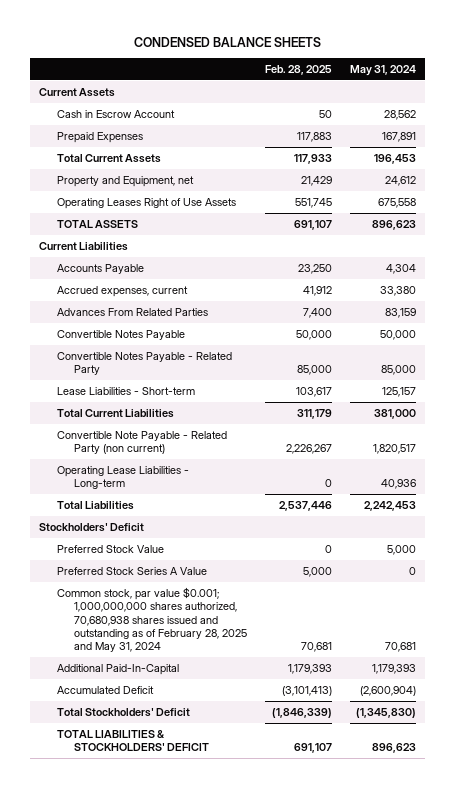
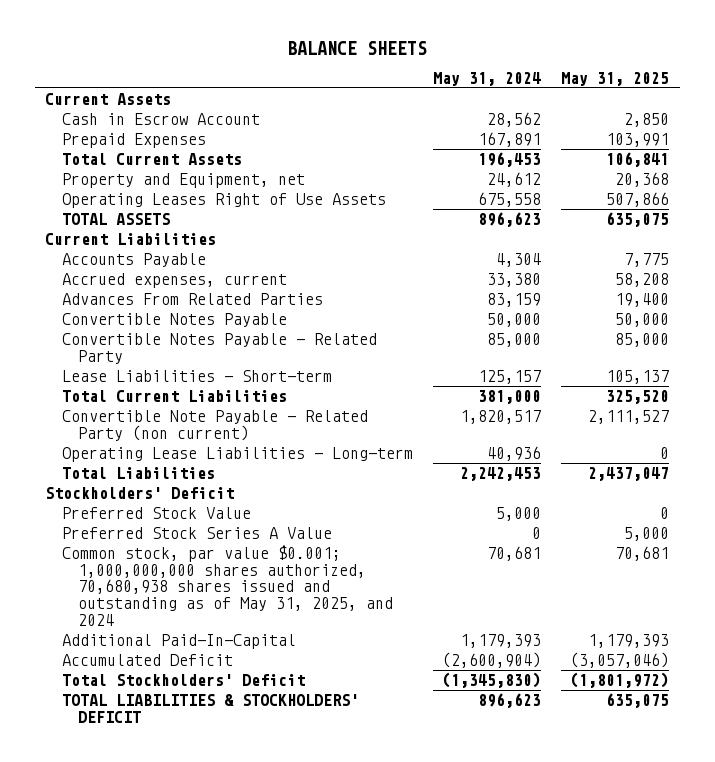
[133,37,321,48] CONDENSED BALANCE SHEETS -> [287,40,428,55] BALANCE SHEETS
[265,65,333,76] Feb. 28, 2025 -> none
none -> [561,71,670,86] May 31, 2025
[56,586,248,653] Common stock, par value $0.001; 1,000,000,000 shares authorized, 70,680,938 shares issued and outstanding as of February 28, 2025 and May 31, 2024 -> [61,544,394,626] Common stock, par value $0.001; 1,000,000,000 shares authorized, 70,680,938 shares issued and outstanding as of May 31, 2025, and 2024

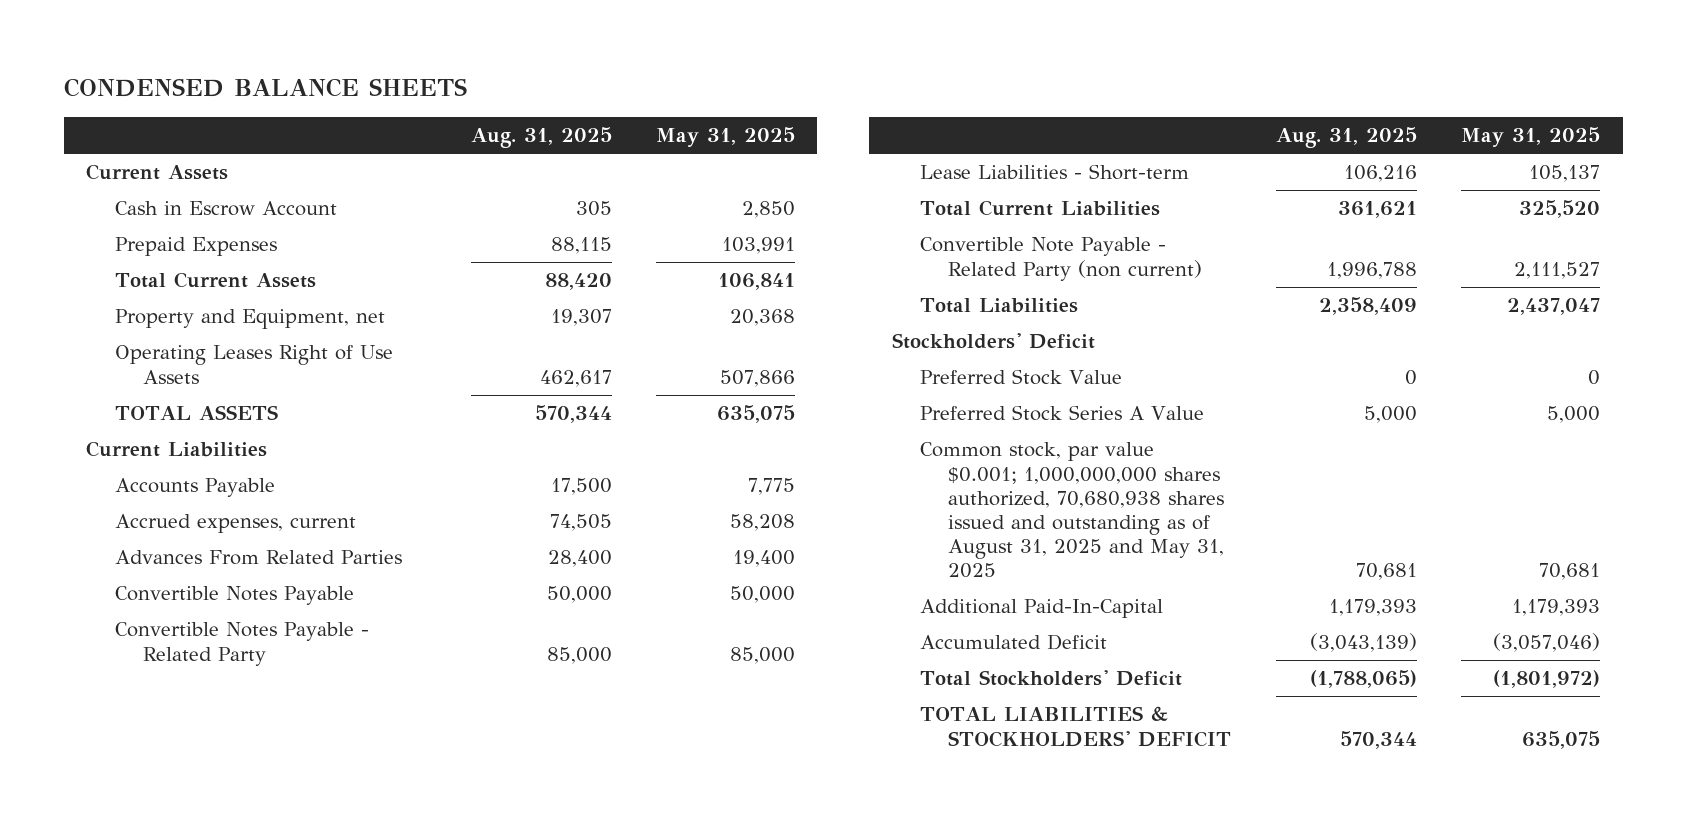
[287,40,428,55] BALANCE SHEETS -> [64,78,468,98] CONDENSED BALANCE SHEETS
[433,71,542,86] May 31, 2024 -> none
none -> [470,127,612,149] Aug. 31, 2025
[61,446,413,462] Operating Lease Liabilities - Long-term -> none
[61,544,394,626] Common stock, par value $0.001; 1,000,000,000 shares authorized, 70,680,938 shares issued and outstanding as of May 31, 2025, and 2024 -> [919,442,1225,579] Common stock, par value $0.001; 1,000,000,000 shares authorized, 70,680,938 shares issued and outstanding as of August 31, 2025 and May 31, 2025

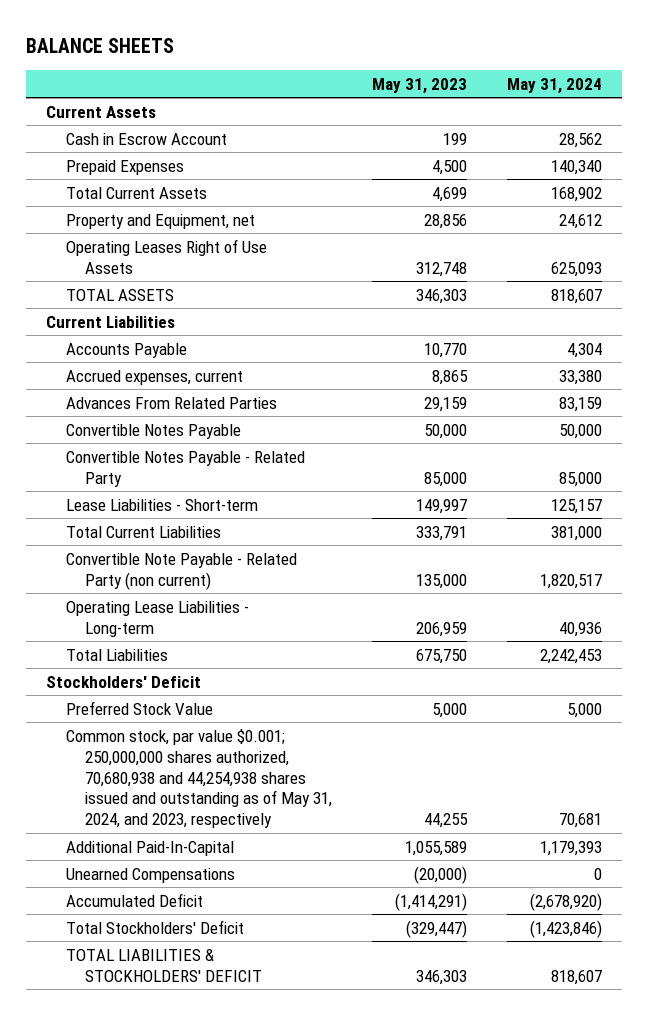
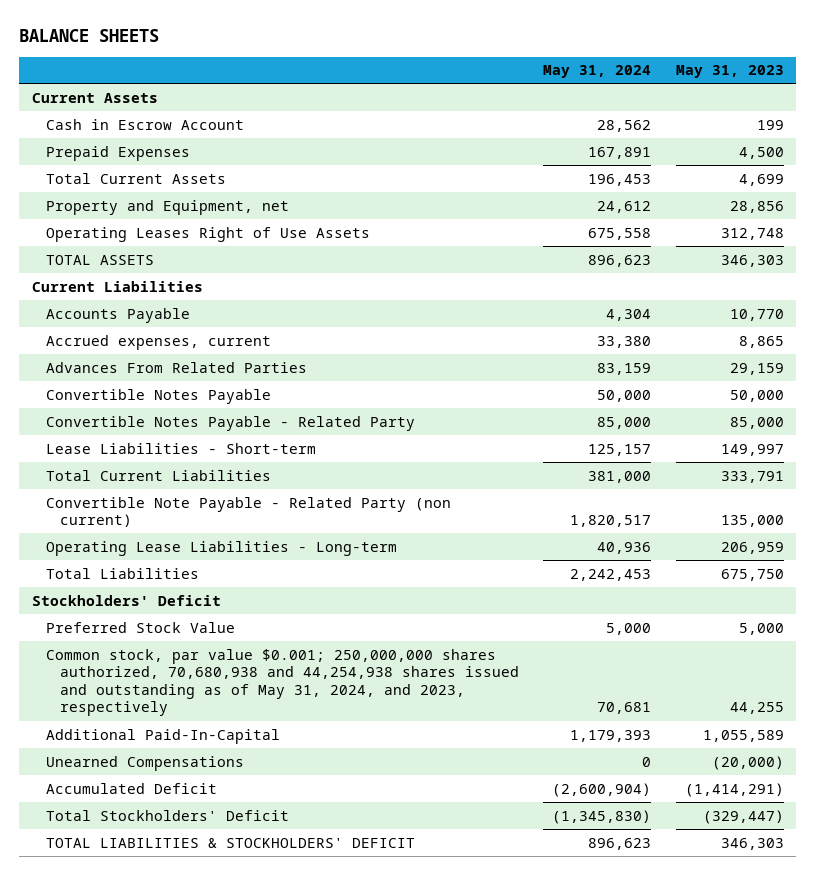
[551,159,603,175] 140,340 -> [588,146,652,159] 167,891
[551,186,603,202] 168,902 -> [588,173,652,186] 196,453
[551,261,603,277] 625,093 -> [588,227,652,240] 675,558
[551,288,603,304] 818,607 -> [588,254,652,267] 896,623
[530,892,603,911] (2,678,920) -> [552,782,652,797] (2,600,904)
[530,919,603,938] (1,423,846) -> [552,809,652,824] (1,345,830)
[551,969,603,985] 818,607 -> [588,837,652,850] 896,623

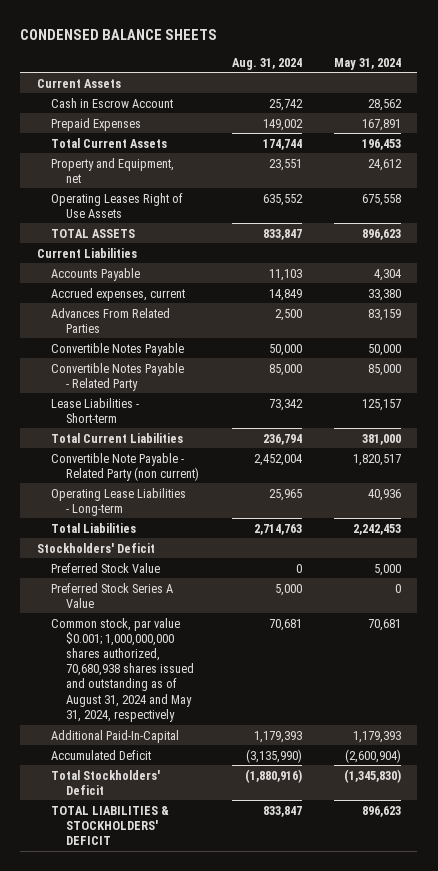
[19,29,160,43] BALANCE SHEETS -> [20,28,218,40] CONDENSED BALANCE SHEETS
[675,65,784,79] May 31, 2023 -> none
none -> [231,57,302,70] Aug. 31, 2024
none -> [51,582,174,608] Preferred Stock Series A Value
[45,648,519,717] Common stock, par value $0.001; 250,000,000 shares authorized, 70,680,938 and 44,254,938 shares issued and outstanding as of May 31, 2024, and 2023, respectively -> [51,617,195,722] Common stock, par value $0.001; 1,000,000,000 shares authorized, 70,680,938 shares issued and outstanding as of August 31, 2024 and May 31, 2024, respectively
[45,755,244,771] Unearned Compensations -> none

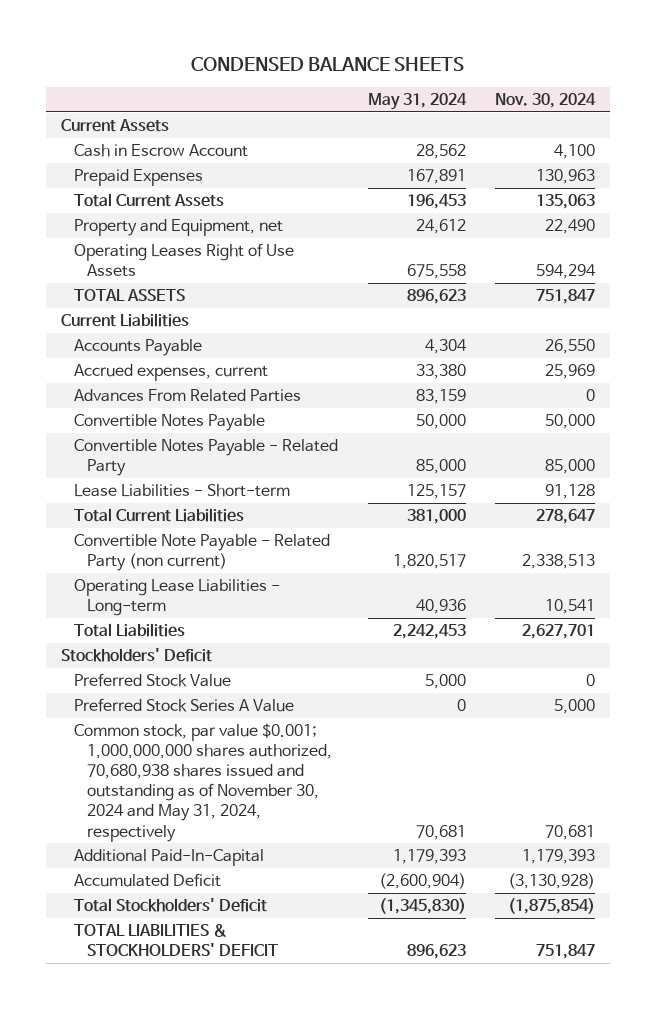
[231,57,302,70] Aug. 31, 2024 -> none
none -> [495,93,597,109] Nov. 30, 2024
[51,617,195,722] Common stock, par value $0.001; 1,000,000,000 shares authorized, 70,680,938 shares issued and outstanding as of August 31, 2024 and May 31, 2024, respectively -> [74,723,333,842] Common stock, par value $0.001; 1,000,000,000 shares authorized, 70,680,938 shares issued and outstanding as of November 30, 2024 and May 31, 2024, respectively

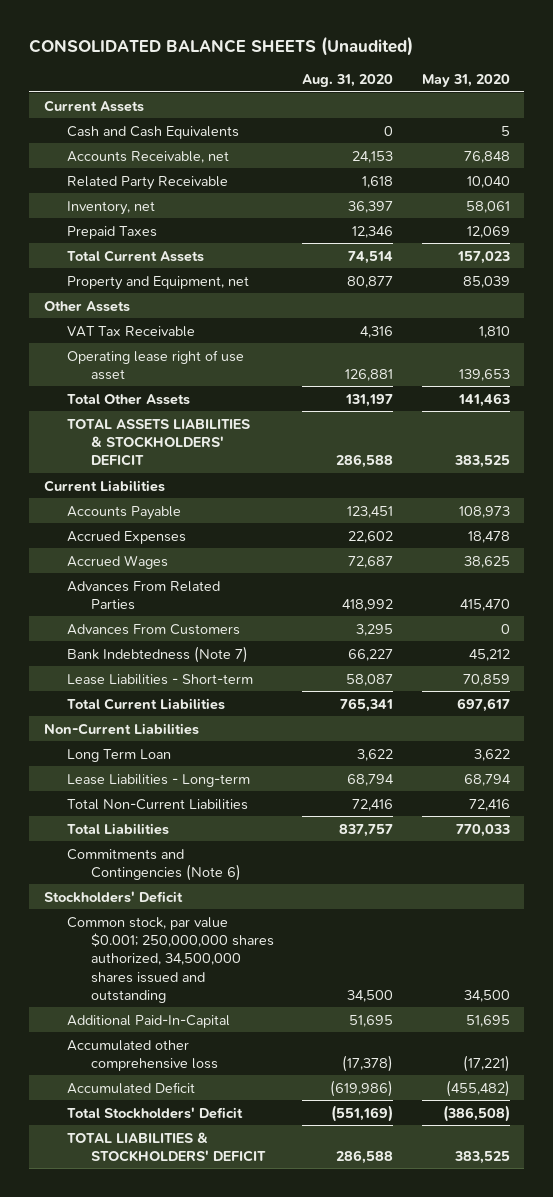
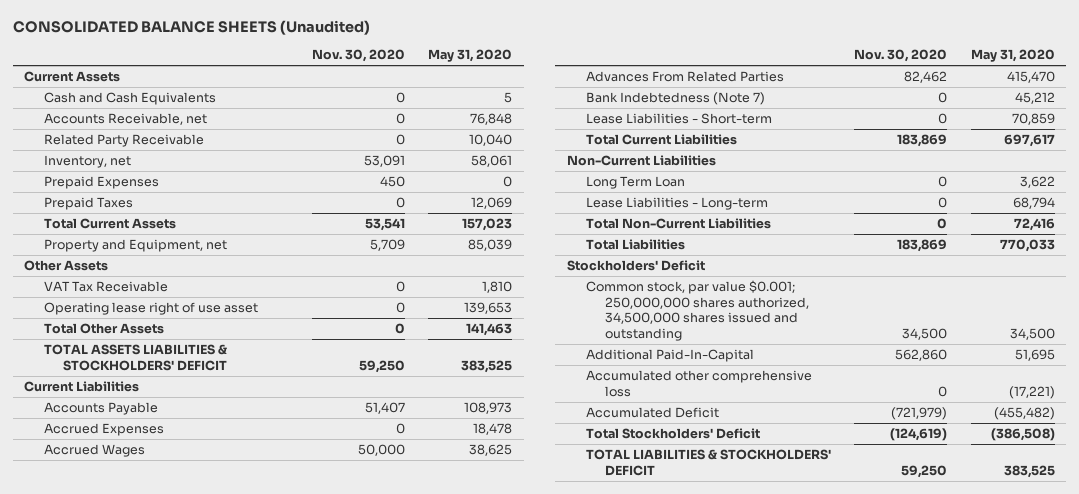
[302,74,394,88] Aug. 31, 2020 -> none
none -> [311,49,405,63] Nov. 30, 2020
none -> [43,176,159,190] Prepaid Expenses
[67,623,241,635] Advances From Customers -> none
[67,848,241,881] Commitments and Contingencies (Note 6) -> none

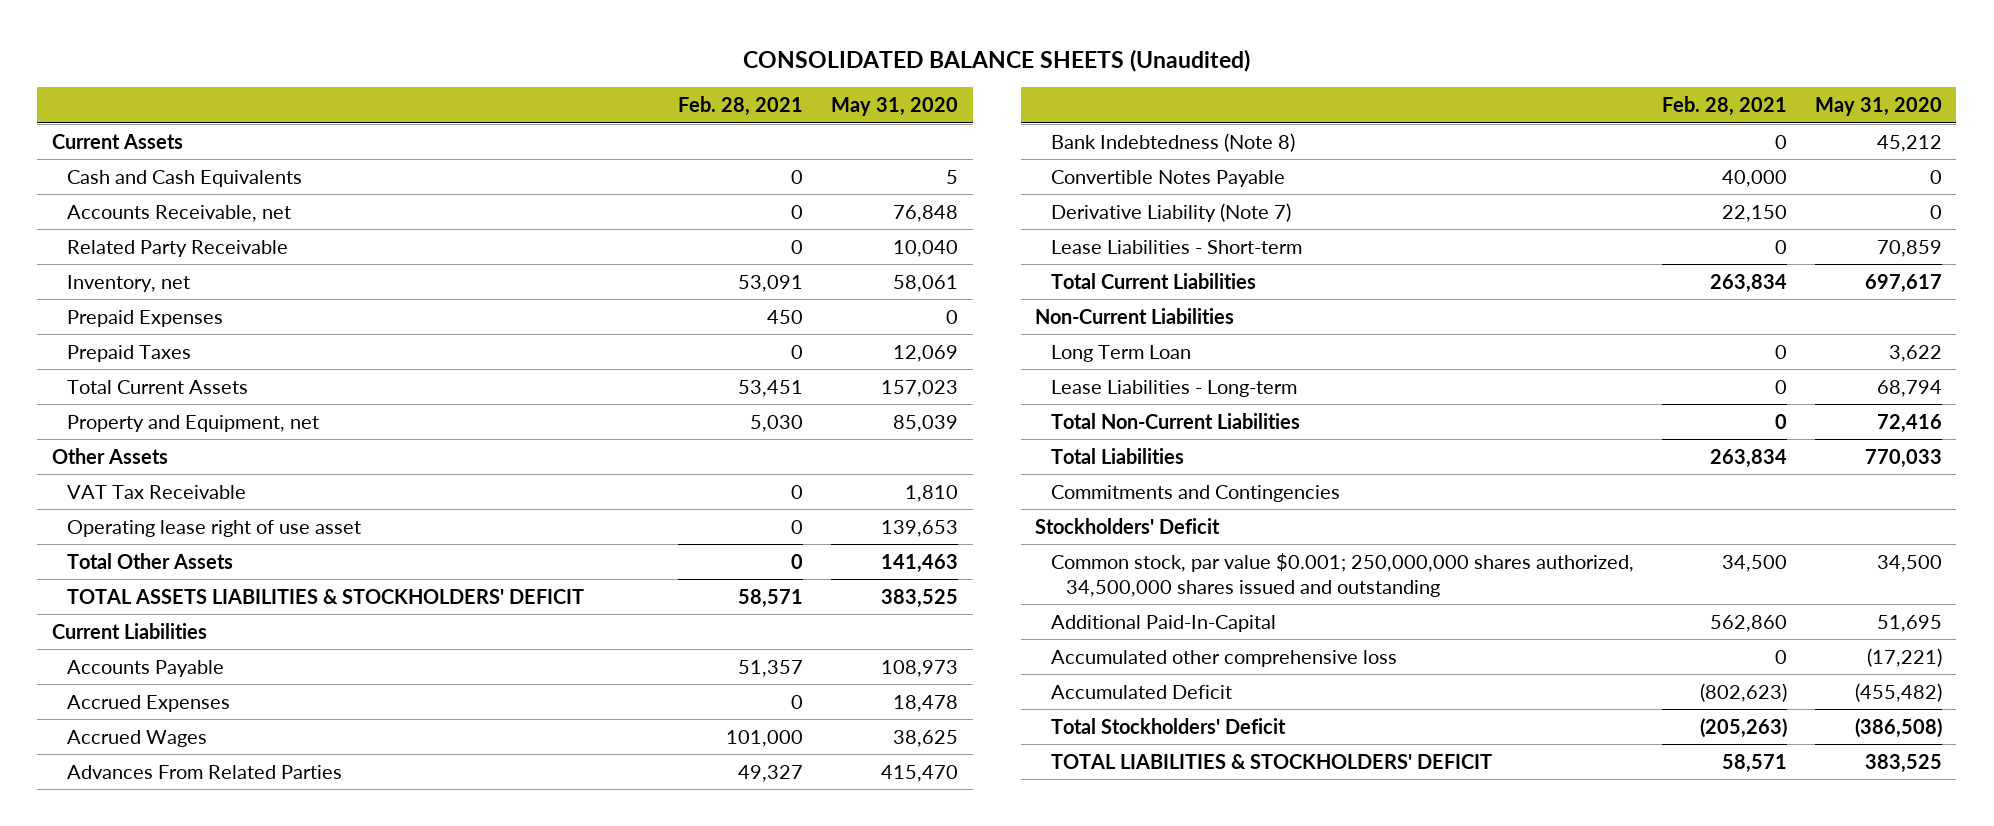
[311,49,405,63] Nov. 30, 2020 -> none
none -> [678,95,804,116] Feb. 28, 2021
[585,92,765,106] Bank Indebtedness (Note 7) -> [1050,132,1295,152] Bank Indebtedness (Note 8)
none -> [1050,169,1285,187] Convertible Notes Payable
none -> [1050,202,1291,222] Derivative Liability (Note 7)
none -> [1050,484,1340,502] Commitments and Contingencies

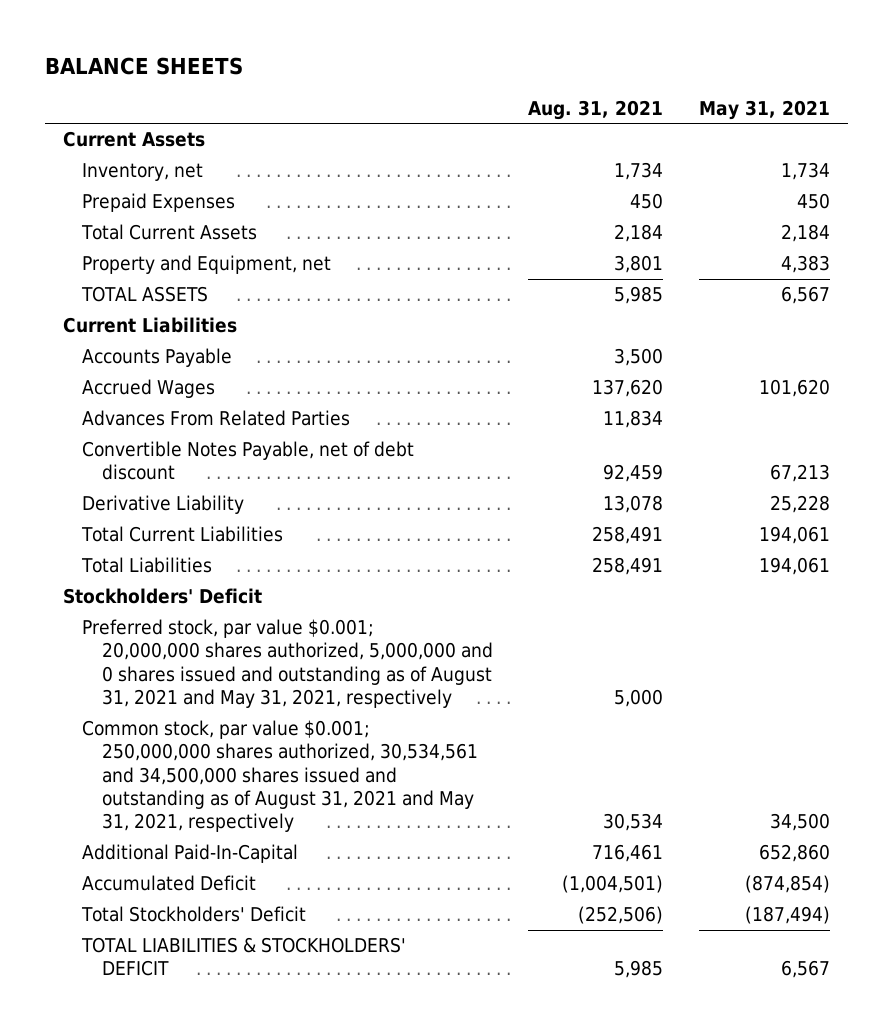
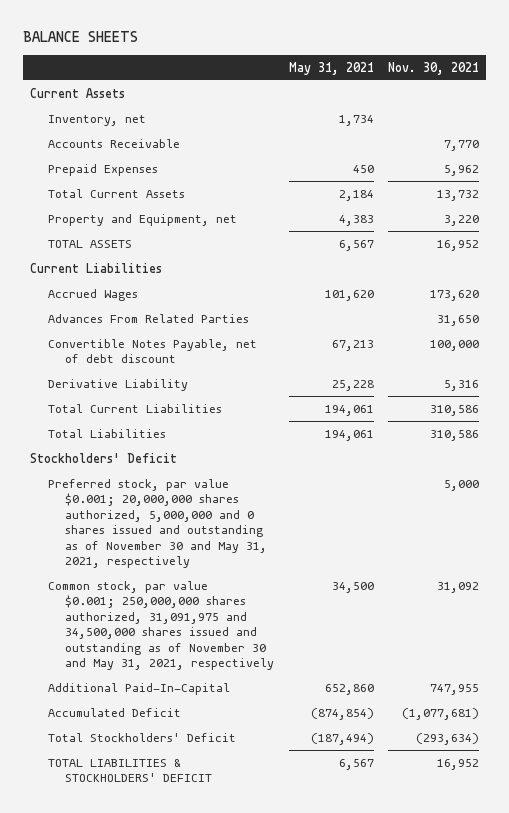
[528,99,664,120] Aug. 31, 2021 -> none
none -> [388,61,480,75] Nov. 30, 2021
none -> [47,138,180,148] Accounts Receivable
[82,348,233,368] Accounts Payable -> none
[82,619,493,708] Preferred stock, par value $0.001; 20,000,000 shares authorized, 5,000,000 and 0 shares issued and outstanding as of August 31, 2021 and May 31, 2021, respectively -> [47,478,268,569] Preferred stock, par value $0.001; 20,000,000 shares authorized, 5,000,000 and 0 shares issued and outstanding as of November 30 and May 31, 2021, respectively
[82,720,478,833] Common stock, par value $0.001; 250,000,000 shares authorized, 30,534,561 and 34,500,000 shares issued and outstanding as of August 31, 2021 and May 31, 2021, respectively -> [47,580,275,671] Common stock, par value $0.001; 250,000,000 shares authorized, 31,091,975 and 34,500,000 shares issued and outstanding as of November 30 and May 31, 2021, respectively

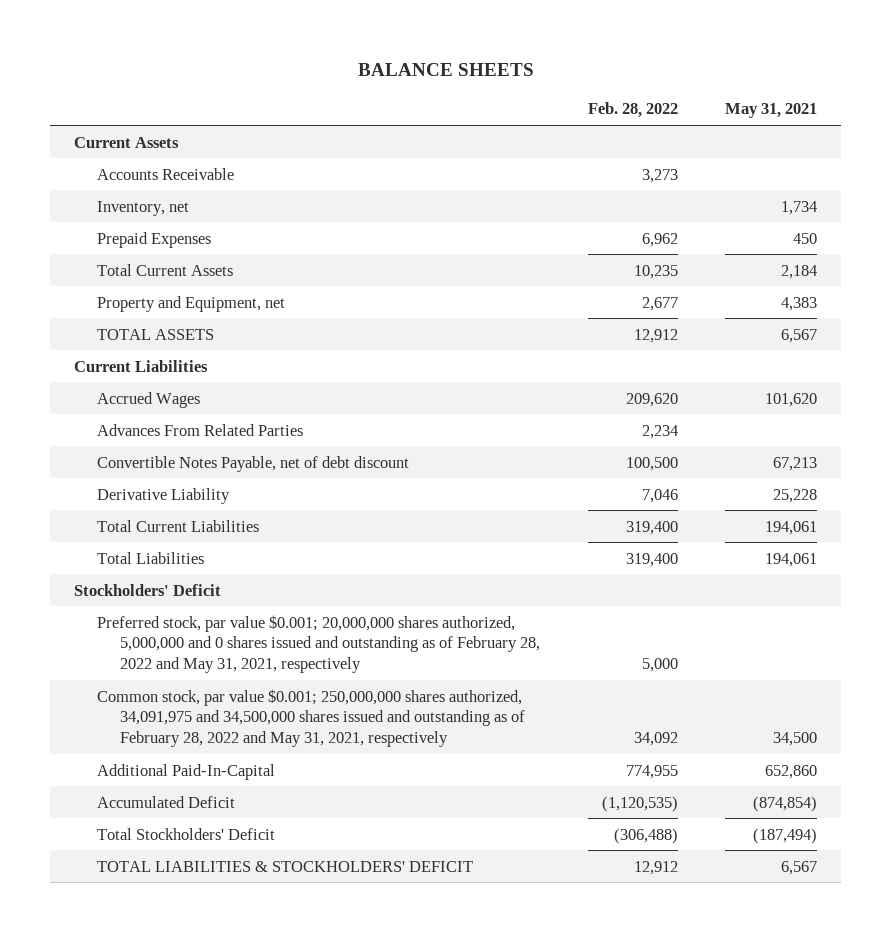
[388,61,480,75] Nov. 30, 2021 -> none
none -> [587,102,678,119] Feb. 28, 2022
[47,114,146,126] Inventory, net -> [96,200,189,216] Inventory, net
[47,478,268,569] Preferred stock, par value $0.001; 20,000,000 shares authorized, 5,000,000 and 0 shares issued and outstanding as of November 30 and May 31, 2021, respectively -> [96,614,540,674] Preferred stock, par value $0.001; 20,000,000 shares authorized, 5,000,000 and 0 shares issued and outstanding as of February 28, 2022 and May 31, 2021, respectively
[47,580,275,671] Common stock, par value $0.001; 250,000,000 shares authorized, 31,091,975 and 34,500,000 shares issued and outstanding as of November 30 and May 31, 2021, respectively -> [96,688,525,748] Common stock, par value $0.001; 250,000,000 shares authorized, 34,091,975 and 34,500,000 shares issued and outstanding as of February 28, 2022 and May 31, 2021, respectively

